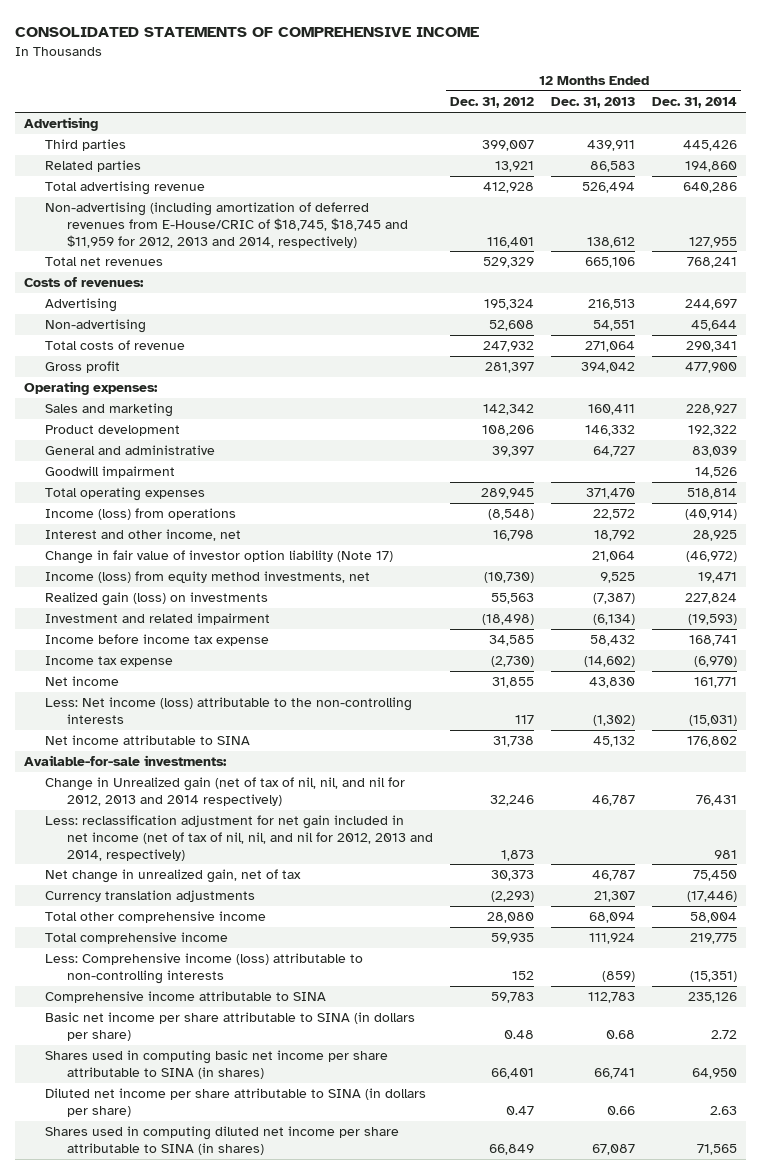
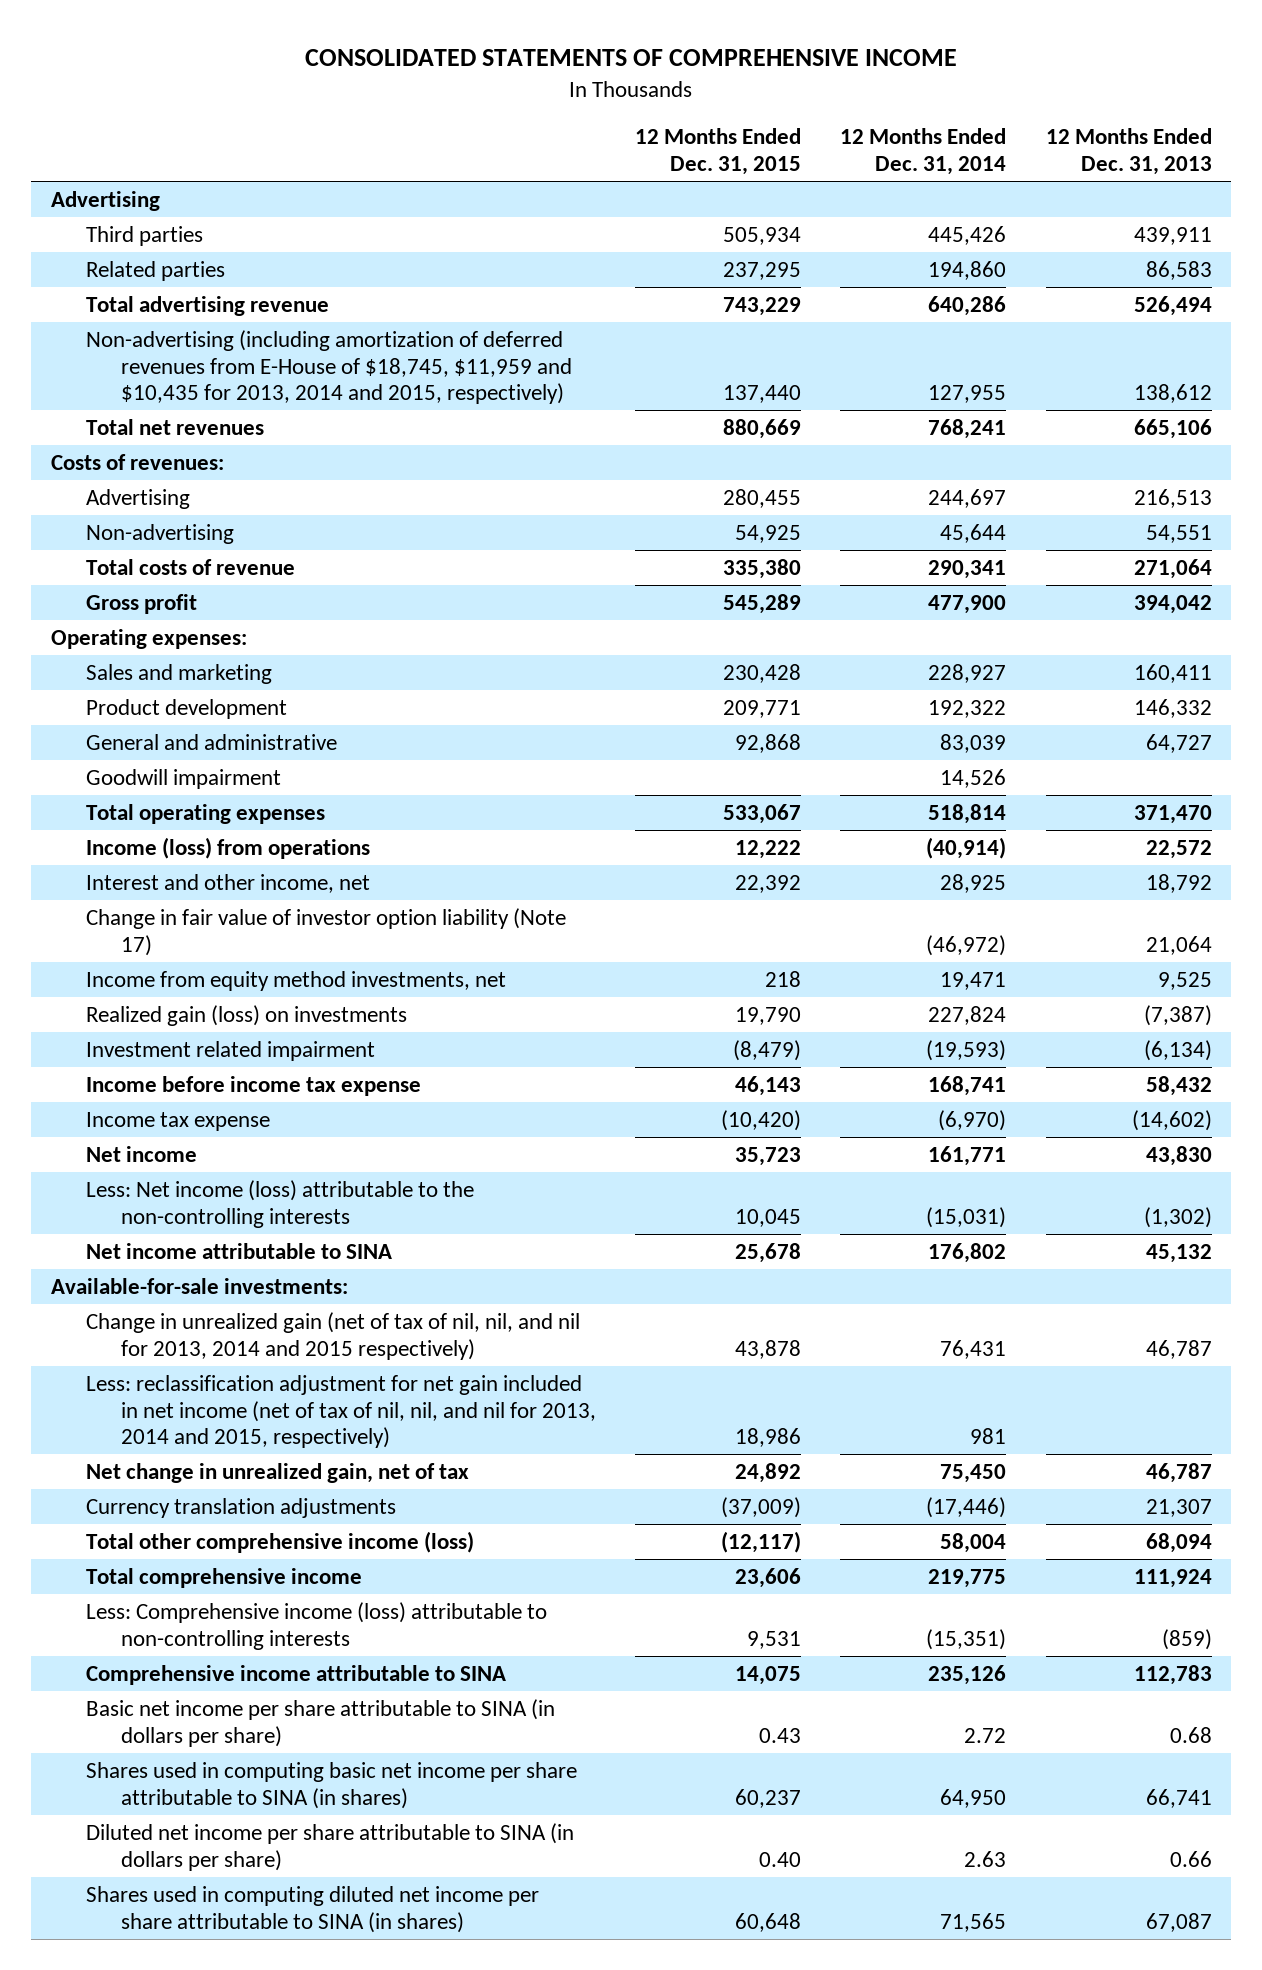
[450,97,535,109] Dec. 31, 2012 -> none
none -> [635,128,802,176] 12 Months Ended Dec. 31, 2015
[45,202,409,248] Non-advertising (including amortization of deferred revenues from E-House/CRIC of $18,745, $18,745 and $11,959 for 2012, 2013 and 2014, respectively) -> [85,329,572,405] Non-advertising (including amortization of deferred revenues from E-House of $18,745, $11,959 and $10,435 for 2013, 2014 and 2015, respectively)
[45,571,371,584] Income (loss) from equity method investments, net -> [85,970,506,991] Income from equity method investments, net
[45,613,271,626] Investment and related impairment -> [85,1040,375,1061] Investment related impairment
[45,777,406,806] Change in Unrealized gain (net of tax of nil, nil, and nil for 2012, 2013 and 2014 respectively) -> [85,1311,580,1360] Change in unrealized gain (net of tax of nil, nil, and nil for 2013, 2014 and 2015 respectively)
[45,815,434,861] Less: reclassification adjustment for net gain included in net income (net of tax of nil, nil, and nil for 2012, 2013 and 2014, respectively) -> [85,1374,596,1449] Less: reclassification adjustment for net gain included in net income (net of tax of nil, nil, and nil for 2013, 2014 and 2015, respectively)
[45,911,267,924] Total other comprehensive income -> [85,1530,474,1553] Total other comprehensive income (loss)

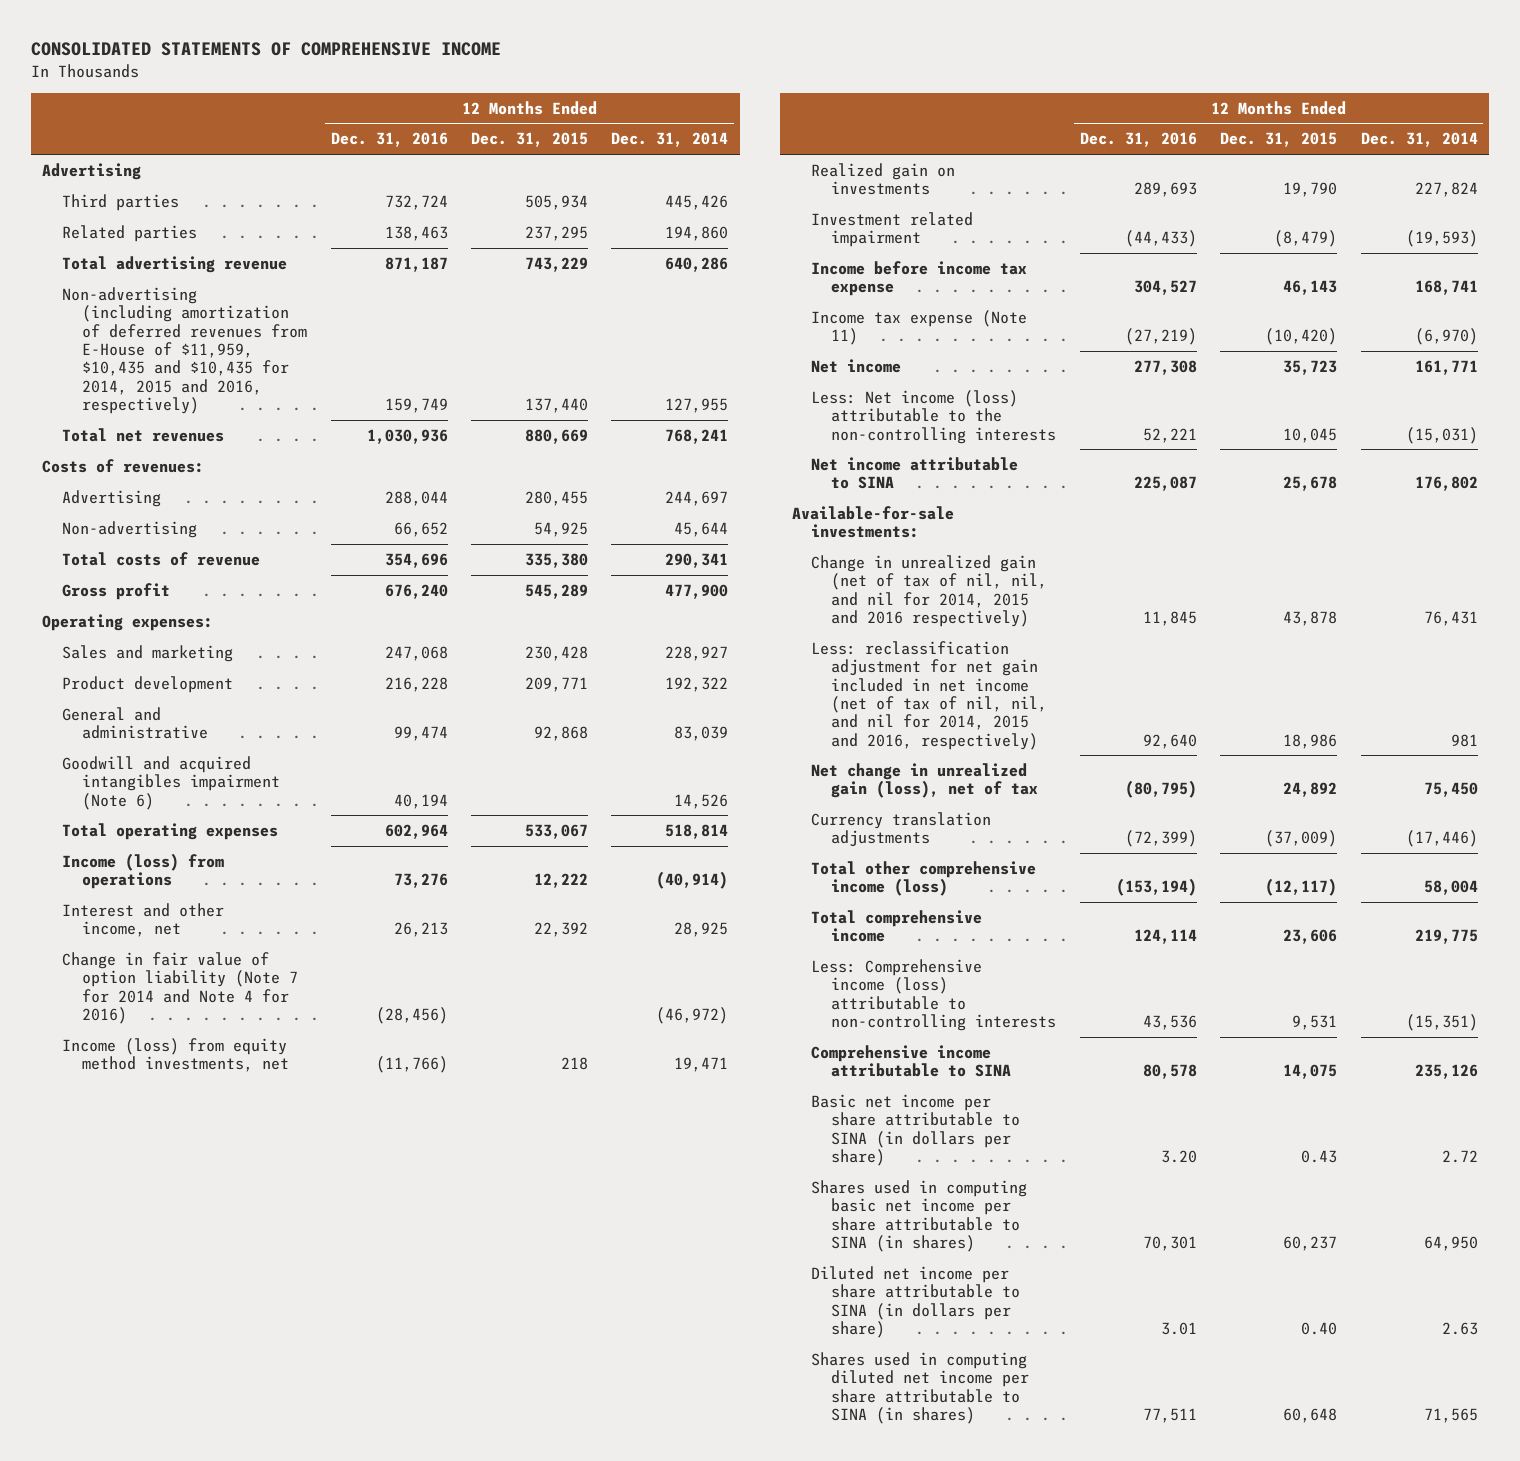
[1045,128,1212,176] 12 Months Ended Dec. 31, 2013 -> none
none -> [330,132,448,148] Dec. 31, 2016
[85,329,572,405] Non-advertising (including amortization of deferred revenues from E-House of $18,745, $11,959 and $10,435 for 2013, 2014 and 2015, respectively) -> [62,286,308,414] Non-advertising (including amortization of deferred revenues from E-House of $11,959, $10,435 and $10,435 for 2014, 2015 and 2016, respectively)
[85,768,281,789] Goodwill impairment -> [62,755,281,810] Goodwill and acquired intangibles impairment (Note 6)
[85,907,566,956] Change in fair value of investor option liability (Note 17) -> [62,951,299,1024] Change in fair value of option liability (Note 7 for 2014 and Note 4 for 2016)
[85,970,506,991] Income from equity method investments, net -> [62,1037,290,1073] Income (loss) from equity method investments, net
[85,1004,407,1026] Realized gain (loss) on investments -> [811,162,956,196] Realized gain on investments
[85,1111,270,1131] Income tax expense -> [811,309,1028,346] Income tax expense (Note 11)
[85,1311,580,1360] Change in unrealized gain (net of tax of nil, nil, and nil for 2013, 2014 and 2015 respectively) -> [811,554,1048,627] Change in unrealized gain (net of tax of nil, nil, and nil for 2014, 2015 and 2016 respectively)
[85,1374,596,1449] Less: reclassification adjustment for net gain included in net income (net of tax of nil, nil, and nil for 2013, 2014 and 2015, respectively) -> [811,640,1048,750] Less: reclassification adjustment for net gain included in net income (net of tax of nil, nil, and nil for 2014, 2015 and 2016, respectively)
[85,1462,469,1483] Net change in unrealized gain, net of tax -> [811,762,1039,799] Net change in unrealized gain (loss), net of tax

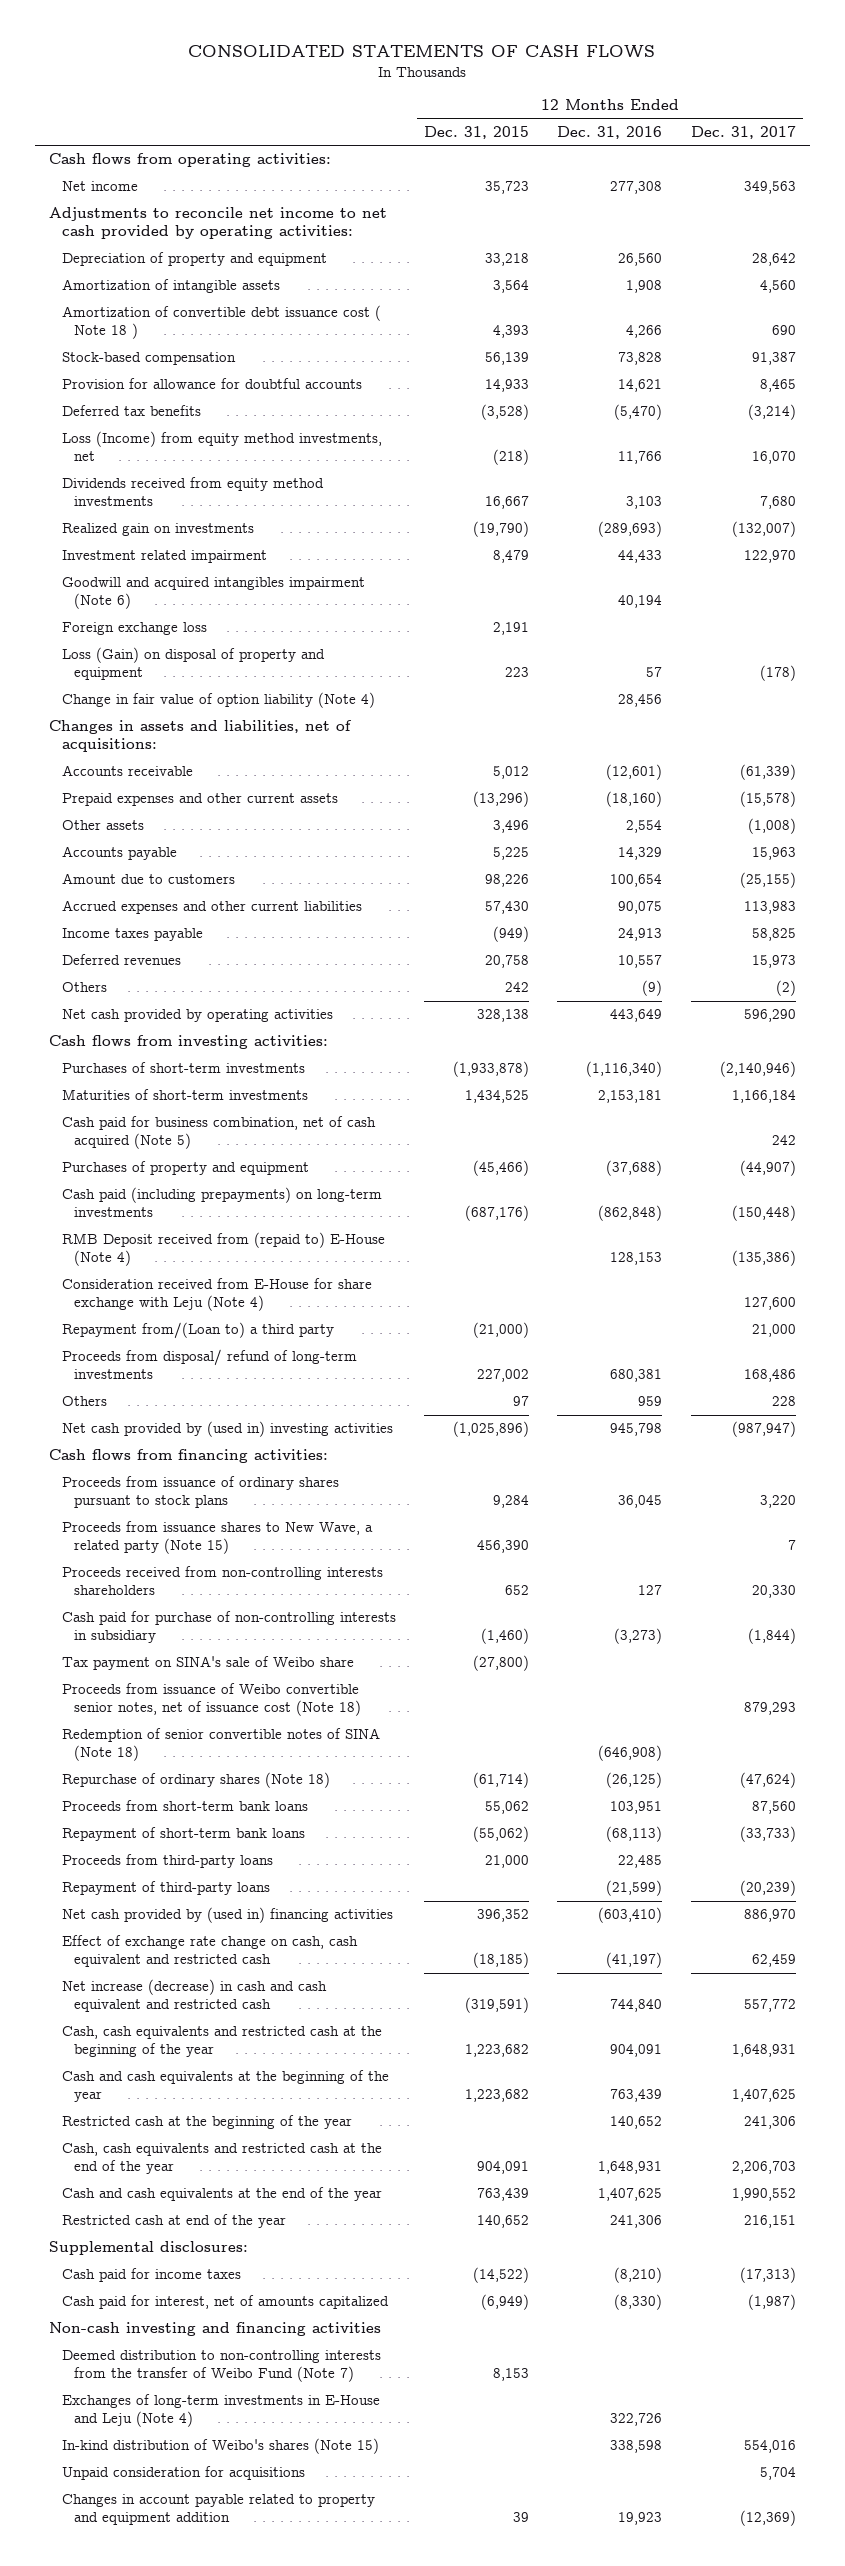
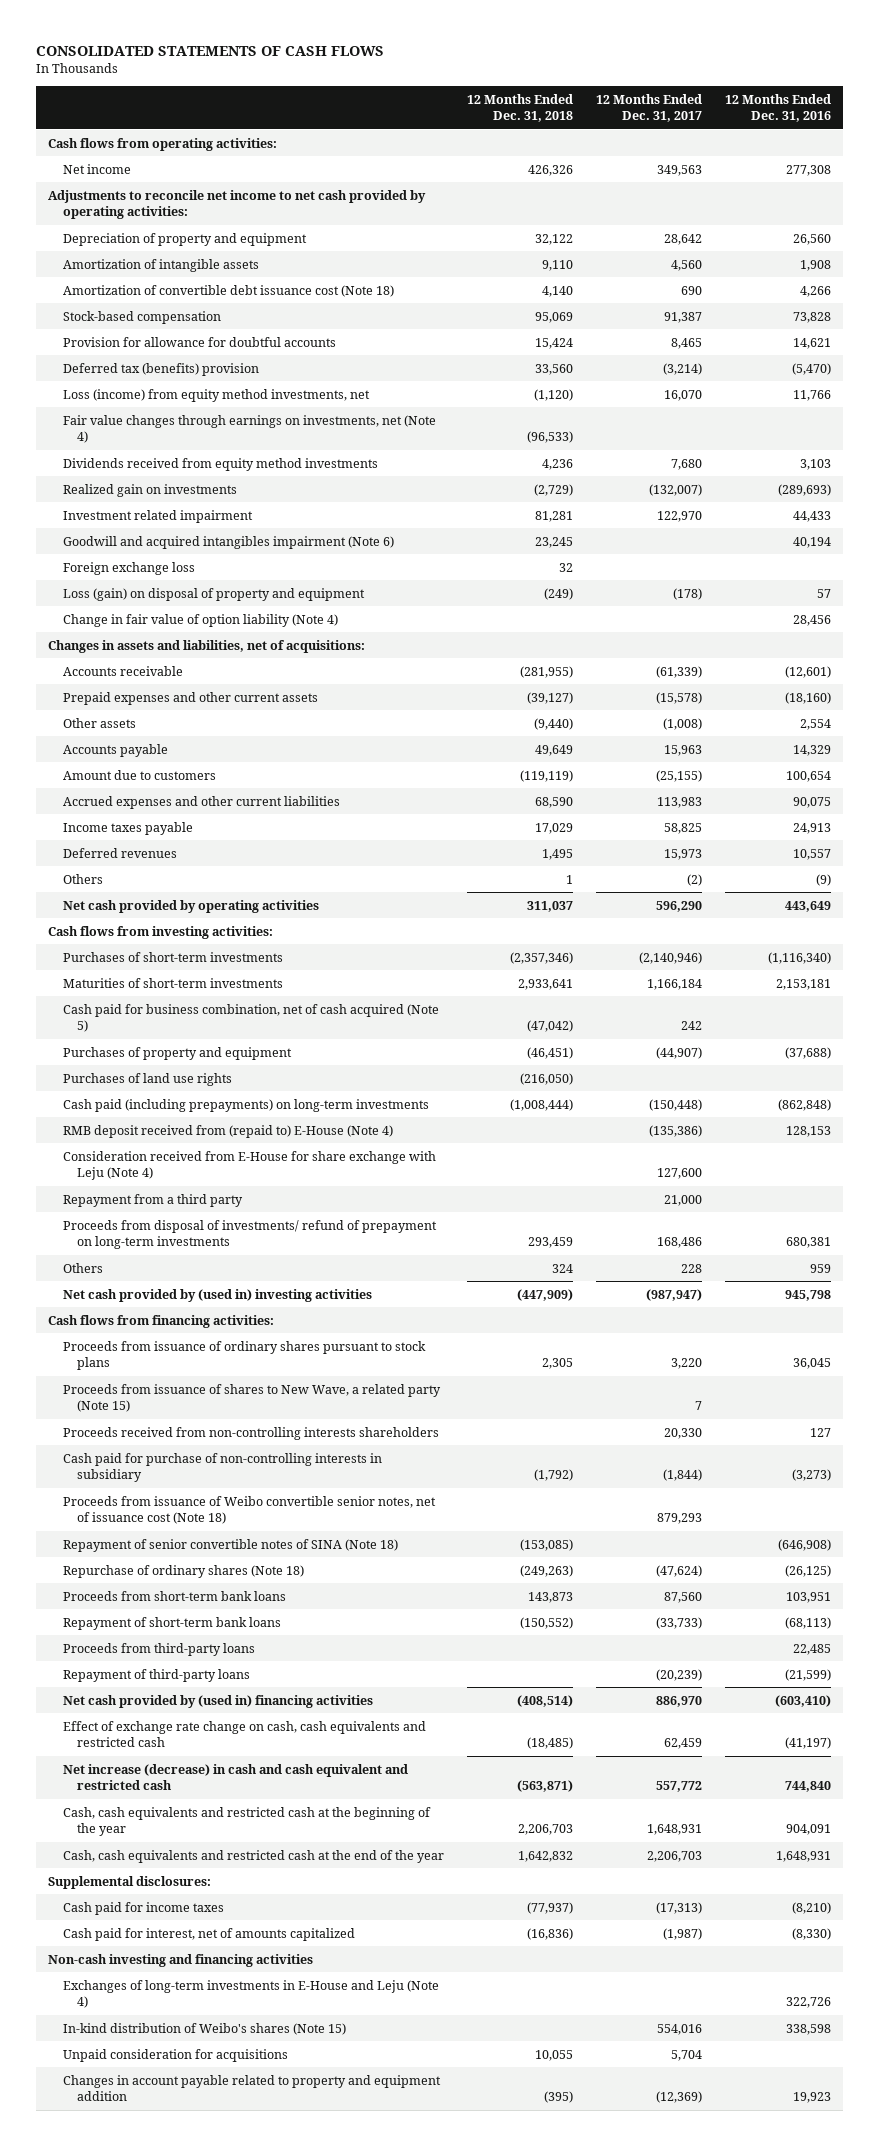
[423,126,529,140] Dec. 31, 2015 -> none
none -> [466,93,573,123] 12 Months Ended Dec. 31, 2018
[61,305,381,340] Amortization of convertible debt issuance cost ( Note 18 ) -> [62,284,394,297] Amortization of convertible debt issuance cost (Note 18)
[61,405,201,417] Deferred tax benefits -> [62,362,259,376] Deferred tax (benefits) provision
[61,431,382,462] Loss (Income) from equity method investments, net -> [62,388,370,402] Loss (income) from equity method investments, net
none -> [62,414,436,443] Fair value changes through earnings on investments, net (Note 4)
[61,647,325,681] Loss (Gain) on disposal of property and equipment -> [62,587,365,601] Loss (gain) on disposal of property and equipment
none -> [62,1072,232,1086] Purchases of land use rights
[61,1232,385,1267] RMB Deposit received from (repaid to) E-House (Note 4) -> [62,1124,393,1138] RMB deposit received from (repaid to) E-House (Note 4)
[61,1322,334,1340] Repayment from/(Loan to) a third party -> [62,1193,243,1207] Repayment from a third party
[61,1349,357,1380] Proceeds from disposal/ refund of long-term investments -> [62,1219,437,1249] Proceeds from disposal of investments/ refund of prepayment on long-term investments
[61,1521,373,1555] Proceeds from issuance shares to New Wave, a related party (Note 15) -> [62,1383,441,1412] Proceeds from issuance of shares to New Wave, a related party (Note 15)
[61,1656,354,1671] Tax payment on SINA's sale of Weibo share -> none
[61,1728,380,1762] Redemption of senior convertible notes of SINA (Note 18) -> [62,1538,398,1552] Repayment of senior convertible notes of SINA (Note 18)
[61,1935,358,1968] Effect of exchange rate change on cash, cash equivalent and restricted cash -> [62,1720,426,1747] Effect of exchange rate change on cash, cash equivalents and restricted cash
[61,2070,389,2103] Cash and cash equivalents at the beginning of the year -> none
[61,2115,352,2130] Restricted cash at the beginning of the year -> none
[61,2187,382,2202] Cash and cash equivalents at the end of the year -> none
[61,2214,286,2229] Restricted cash at end of the year -> none
[61,2350,381,2383] Deemed distribution to non-controlling interests from the transfer of Weibo Fund (Note 7) -> none

